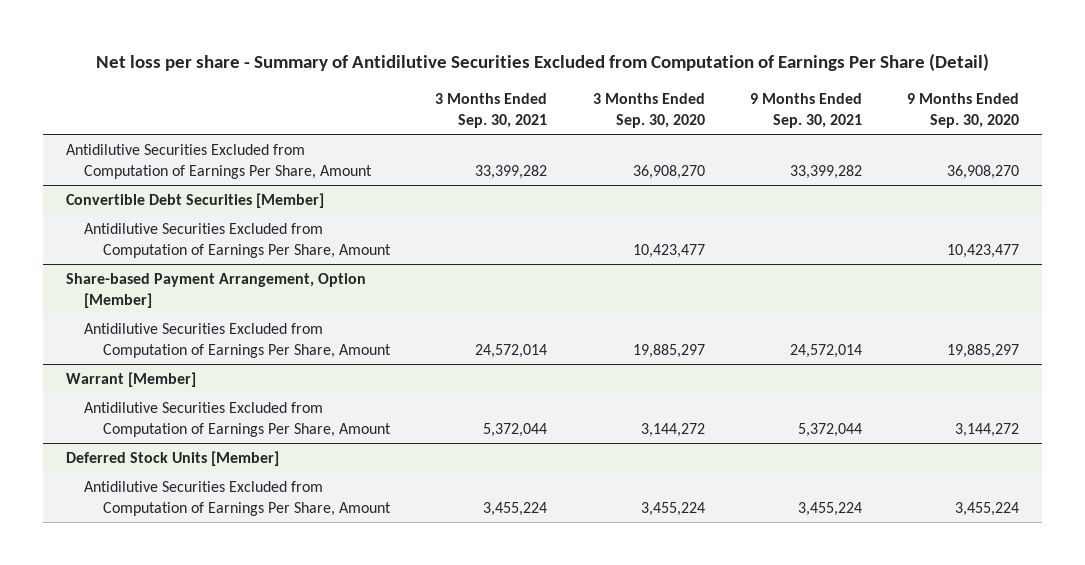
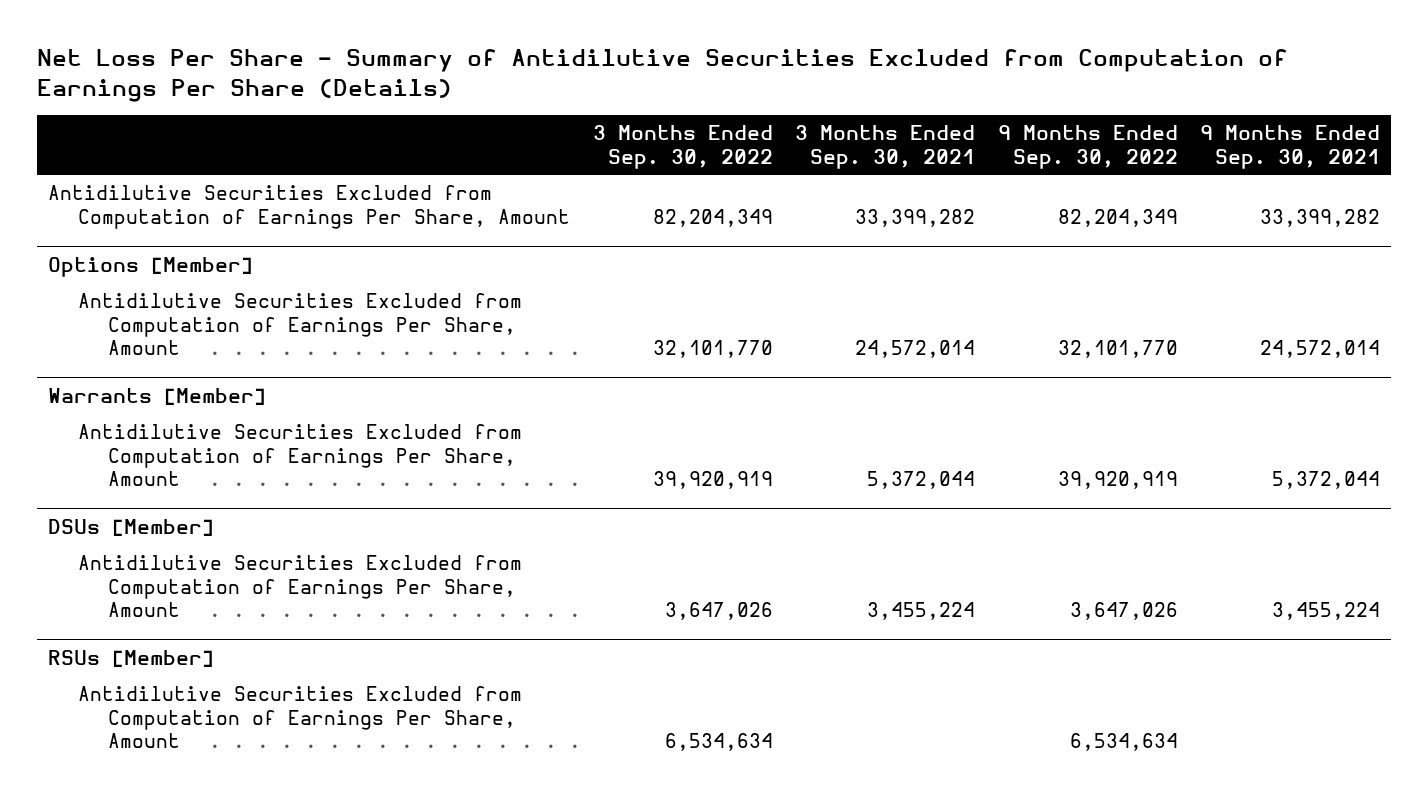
[95,53,989,72] Net loss per share - Summary of Antidilutive Securities Excluded from Computation of Earnings Per Share (Detail) -> [36,49,1288,102] Net Loss Per Share - Summary of Antidilutive Securities Excluded from Computation of Earnings Per Share (Details)
[592,93,705,128] 3 Months Ended Sep. 30, 2020 -> none
[907,93,1020,128] 9 Months Ended Sep. 30, 2020 -> none
none -> [592,125,773,169] 3 Months Ended Sep. 30, 2022
none -> [997,125,1178,169] 9 Months Ended Sep. 30, 2022
[66,192,325,208] Convertible Debt Securities [Member] -> none
[84,222,391,258] Antidilutive Securities Excluded from Computation of Earnings Per Share, Amount -> none
[66,272,367,308] Share-based Payment Arrangement, Option [Member] -> [48,257,254,278] Options [Member]
[66,371,197,387] Warrant [Member] -> [48,388,267,406] Warrants [Member]
[66,450,280,466] Deferred Stock Units [Member] -> [48,519,215,537] DSUs [Member]
none -> [48,650,215,668] RSUs [Member]
none -> [78,686,523,749] Antidilutive Securities Excluded from Computation of Earnings Per Share, Amount

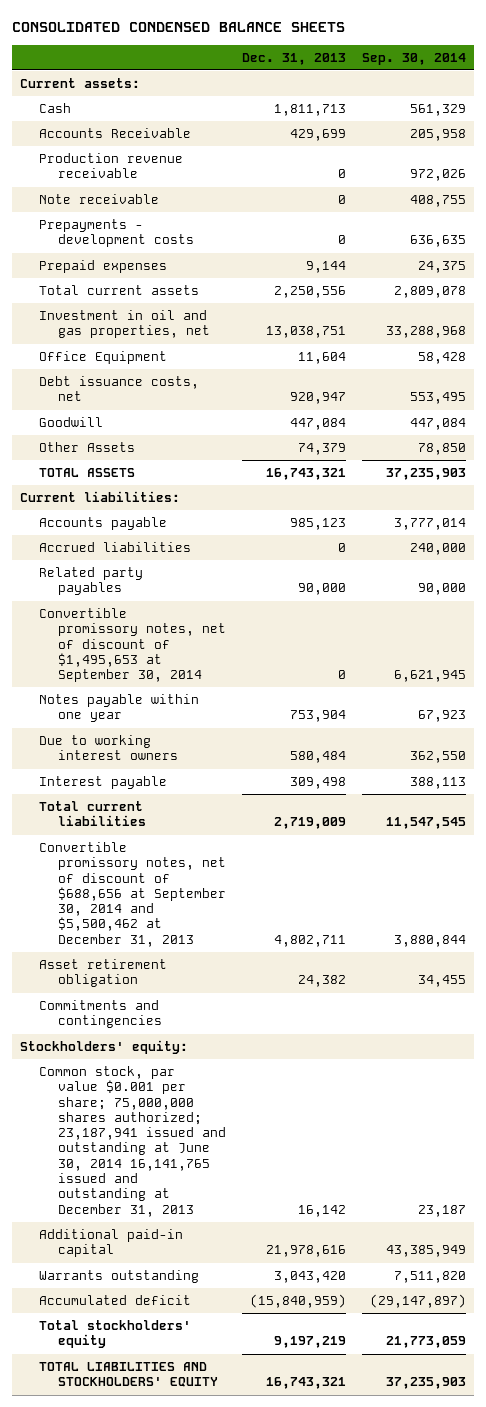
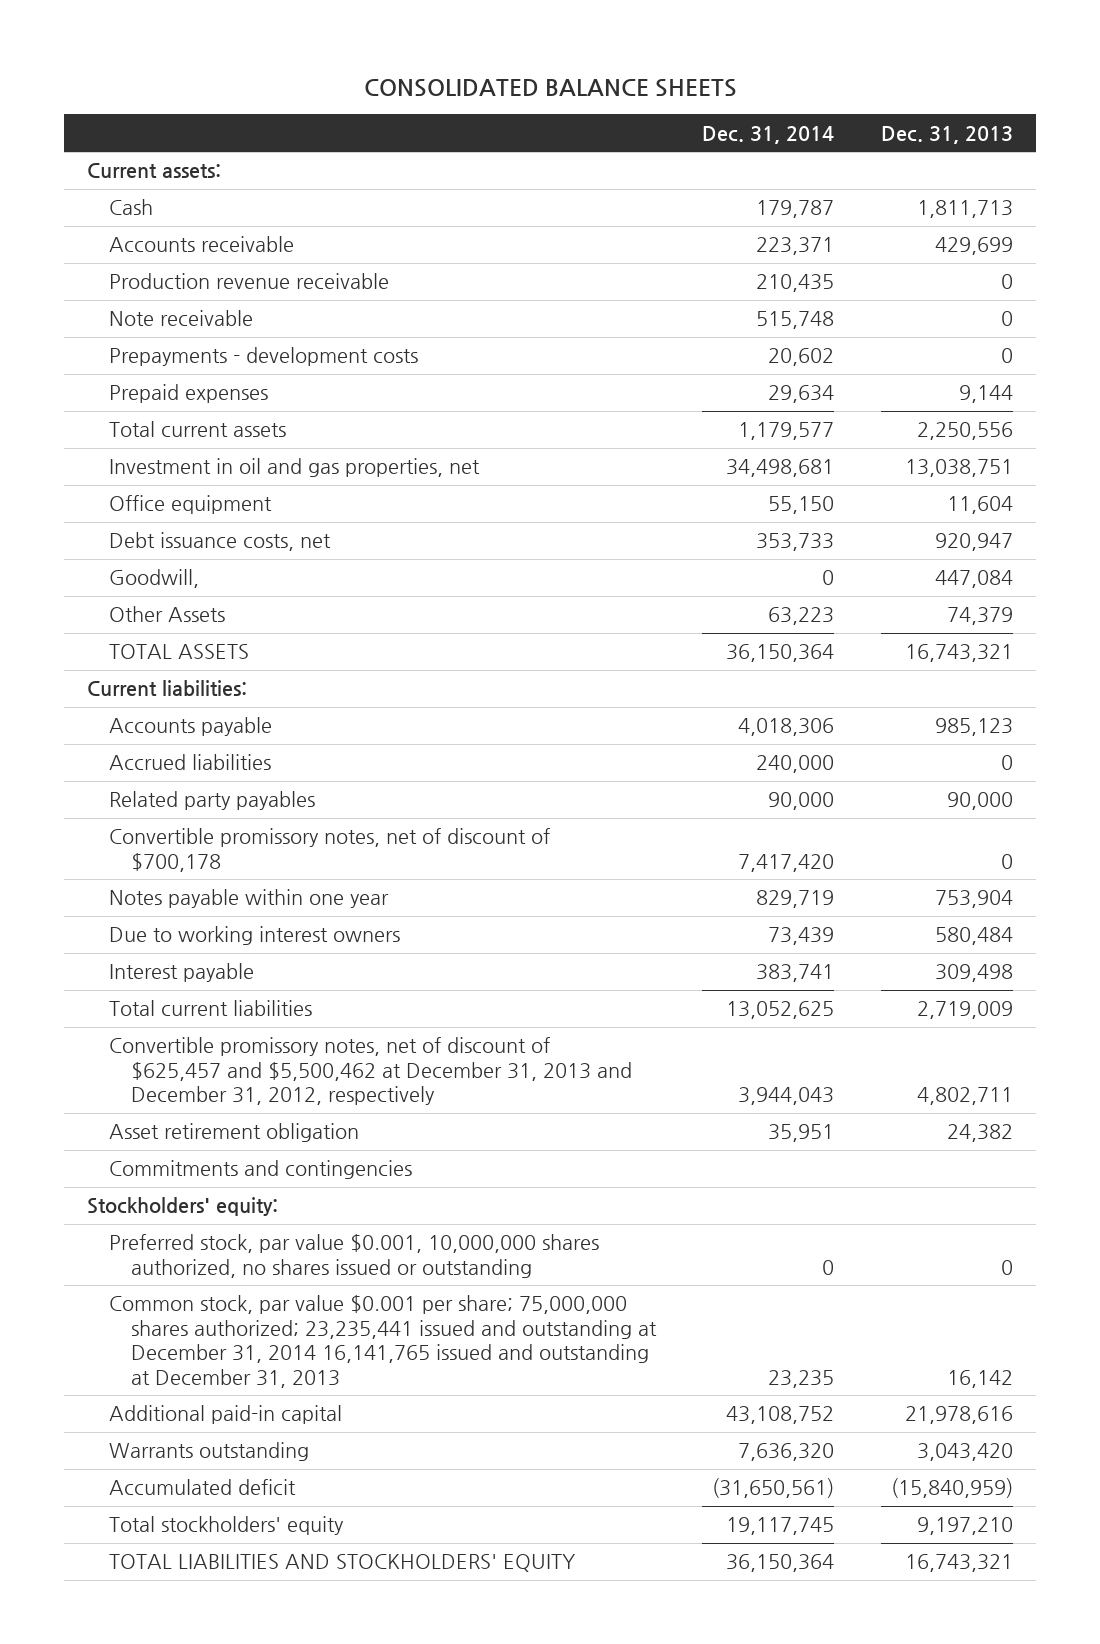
[12,21,346,32] CONSOLIDATED CONDENSED BALANCE SHEETS -> [363,78,737,97] CONSOLIDATED BALANCE SHEETS
[362,52,467,65] Sep. 30, 2014 -> none
none -> [702,125,835,144] Dec. 31, 2014
[39,128,192,139] Accounts Receivable -> [108,236,294,253] Accounts receivable
[39,351,168,365] Office Equipment -> [108,495,272,515] Office equipment
[39,417,104,428] Goodwill -> [108,569,199,589] Goodwill,
[39,608,227,683] Convertible promissory notes, net of discount of $1,495,653 at September 30, 2014 -> none
none -> [108,828,550,872] Convertible promissory notes, net of discount of $700,178
[39,842,227,947] Convertible promissory notes, net of discount of $688,656 at September 30, 2014 and $5,500,462 at December 31, 2013 -> [108,1037,632,1106] Convertible promissory notes, net of discount of $625,457 and $5,500,462 at December 31, 2013 and December 31, 2012, respectively
none -> [108,1234,599,1278] Preferred stock, par value $0.001, 10,000,000 shares authorized, no shares issued or outstanding
[39,1066,227,1217] Common stock, par value $0.001 per share; 75,000,000 shares authorized; 23,187,941 issued and outstanding at June 30, 2014 16,141,765 issued and outstanding at December 31, 2013 -> [108,1295,657,1388] Common stock, par value $0.001 per share; 75,000,000 shares authorized; 23,235,441 issued and outstanding at December 31, 2014 16,141,765 issued and outstanding at December 31, 2013
[274,1336,347,1349] 9,197,219 -> [916,1517,1013,1536] 9,197,210

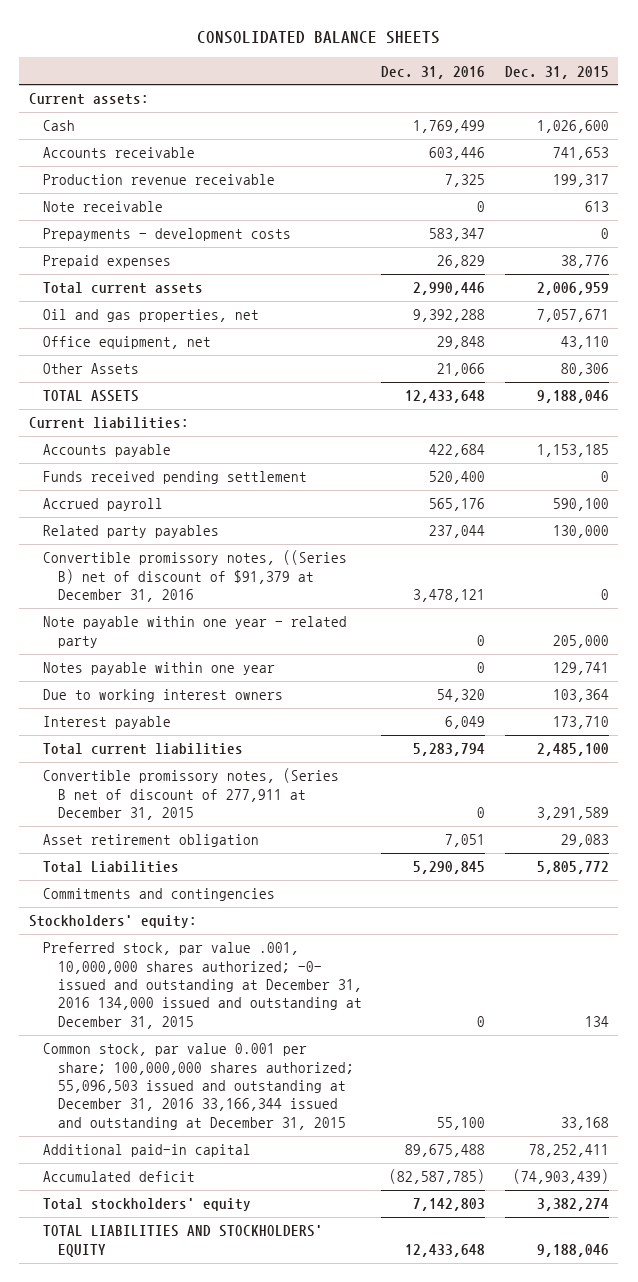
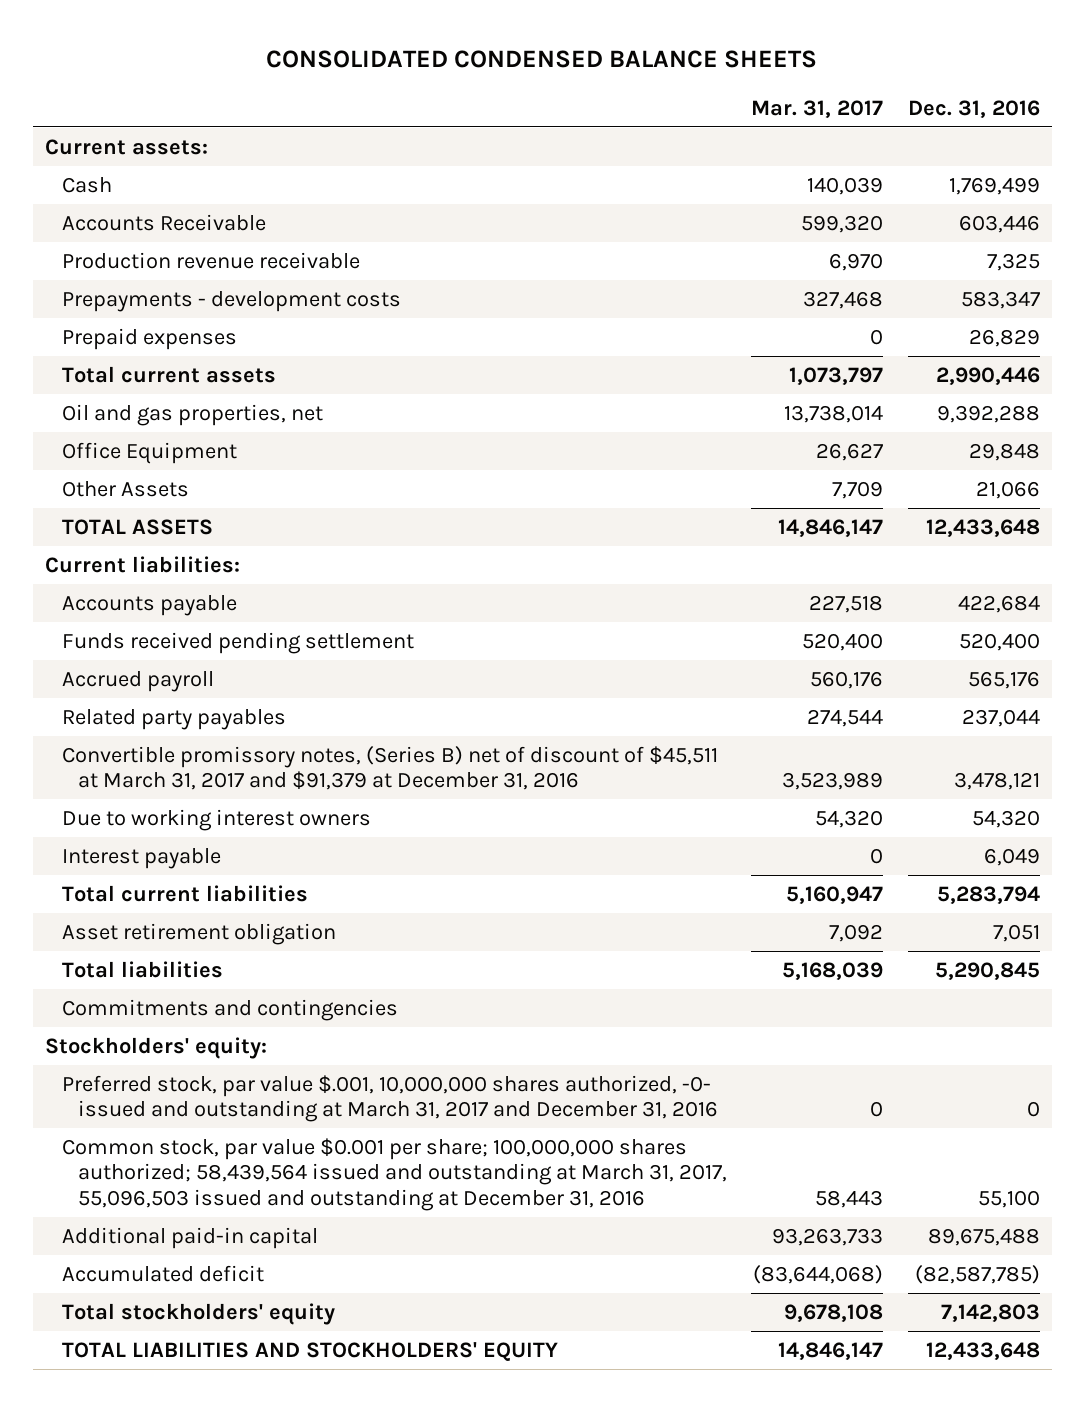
[196,31,440,45] CONSOLIDATED BALANCE SHEETS -> [266,49,818,68] CONSOLIDATED CONDENSED BALANCE SHEETS
[504,65,609,79] Dec. 31, 2015 -> none
none -> [751,99,884,118] Mar. 31, 2017
[43,147,196,159] Accounts receivable -> [61,213,266,231] Accounts Receivable
[43,201,164,213] Note receivable -> none
[43,336,212,350] Office equipment, net -> [61,441,237,464] Office Equipment
[43,616,348,648] Note payable within one year - related party -> none
[43,662,276,676] Notes payable within one year -> none
[43,550,348,603] Convertible promissory notes, ((Series B) net of discount of $91,379 at December 31, 2016 -> [61,745,718,791] Convertible promissory notes, (Series B) net of discount of $45,511 at March 31, 2017 and $91,379 at December 31, 2016
[43,768,340,821] Convertible promissory notes, (Series B net of discount of 277,911 at December 31, 2015 -> none
[43,861,180,874] Total Liabilities -> [61,960,223,978] Total liabilities
[43,942,362,1029] Preferred stock, par value .001, 10,000,000 shares authorized; -0- issued and outstanding at December 31, 2016 134,000 issued and outstanding at December 31, 2015 -> [61,1074,719,1123] Preferred stock, par value $.001, 10,000,000 shares authorized, -0- issued and outstanding at March 31, 2017 and December 31, 2016
[43,1043,354,1130] Common stock, par value 0.001 per share; 100,000,000 shares authorized; 55,096,503 issued and outstanding at December 31, 2016 33,166,344 issued and outstanding at December 31, 2015 -> [61,1137,728,1212] Common stock, par value $0.001 per share; 100,000,000 shares authorized; 58,439,564 issued and outstanding at March 31, 2017, 55,096,503 issued and outstanding at December 31, 2016

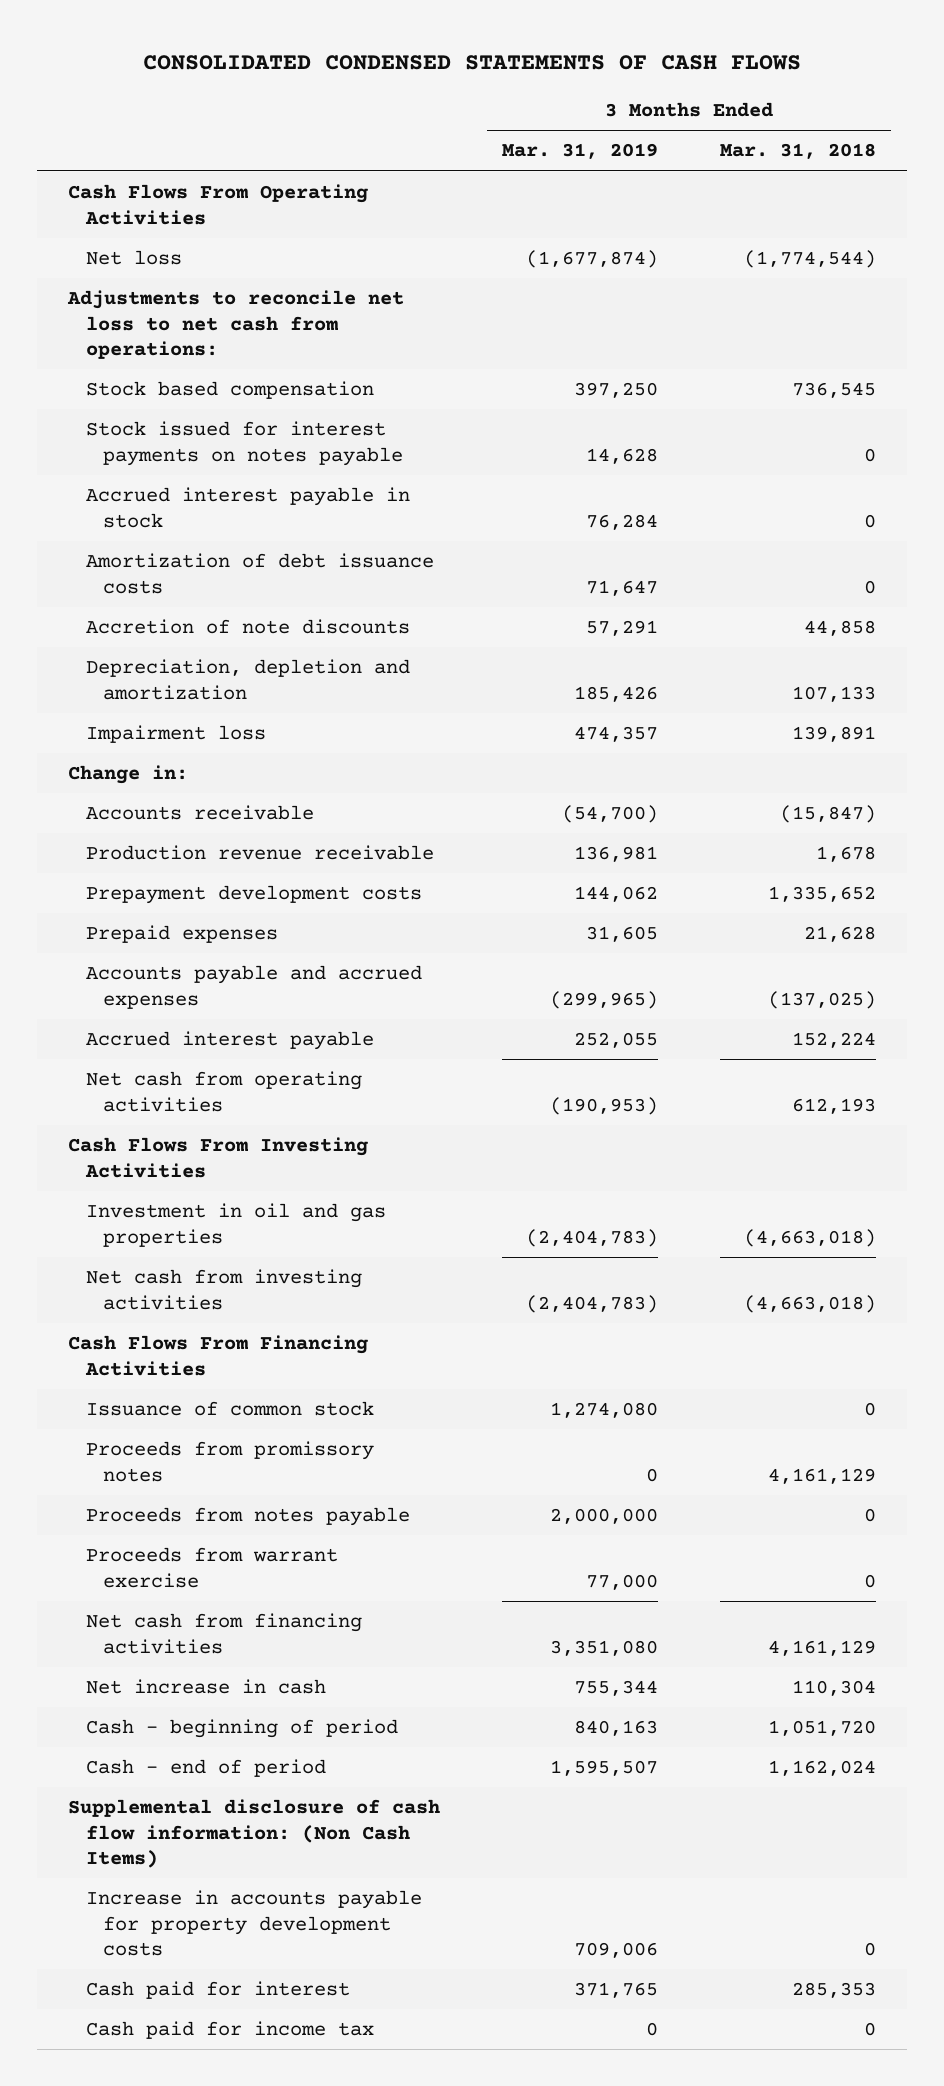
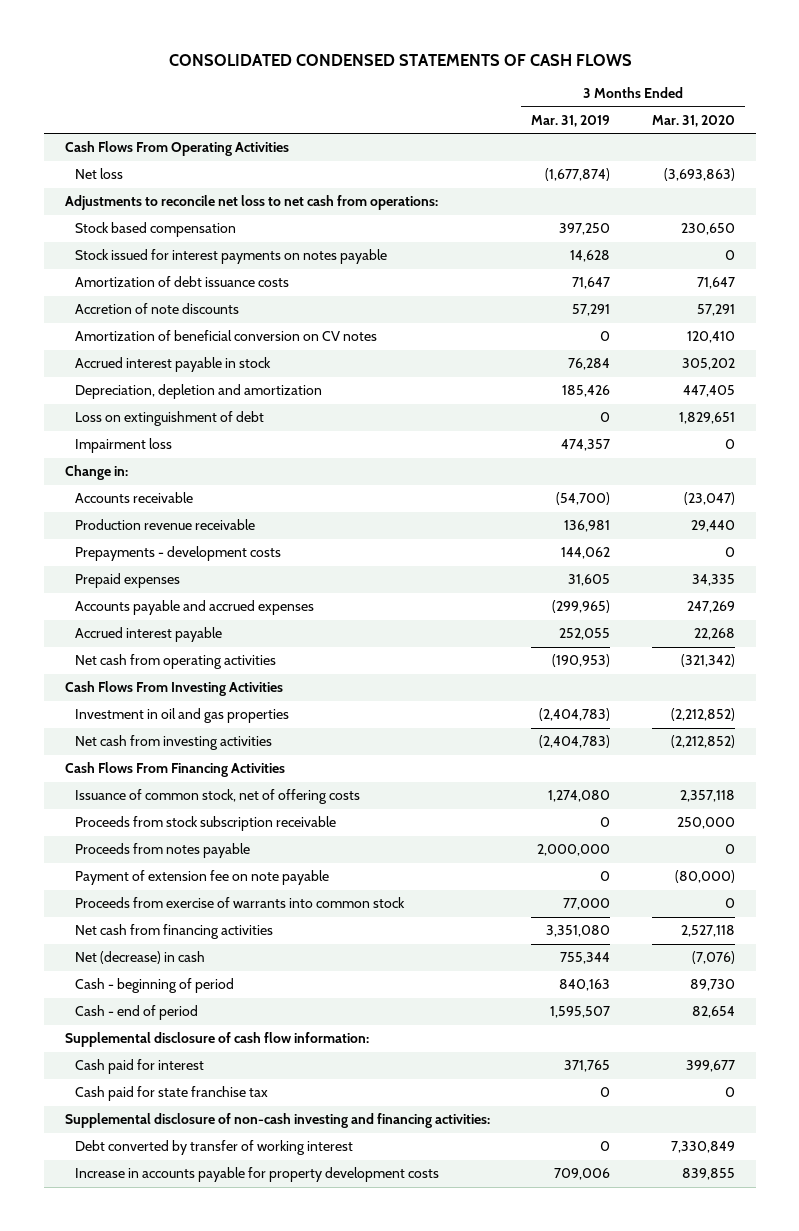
[719,143,876,160] Mar. 31, 2018 -> none
none -> [651,115,735,128] Mar. 31, 2020
none -> [74,330,377,342] Amortization of beneficial conversion on CV notes
[85,487,410,528] Accrued interest payable in stock -> [74,357,271,373] Accrued interest payable in stock
none -> [74,411,264,427] Loss on extinguishment of debt
[85,885,422,905] Prepayment development costs -> [74,546,281,562] Prepayments - development costs
[85,1441,374,1482] Proceeds from promissory notes -> none
[85,1401,374,1417] Issuance of common stock -> [74,789,360,805] Issuance of common stock, net of offering costs
none -> [74,816,336,832] Proceeds from stock subscription receivable
none -> [74,870,329,886] Payment of extension fee on note payable
[85,1547,338,1588] Proceeds from warrant exercise -> [74,897,405,909] Proceeds from exercise of warrants into common stock
[85,1679,326,1695] Net increase in cash -> [74,951,205,965] Net (decrease) in cash
[68,1799,441,1869] Supplemental disclosure of cash flow information: (Non Cash Items) -> [64,1032,369,1048] Supplemental disclosure of cash flow information:
[85,2021,374,2040] Cash paid for income tax -> [74,1086,268,1102] Cash paid for state franchise tax
none -> [64,1113,490,1129] Supplemental disclosure of non-cash investing and financing activities:
none -> [74,1140,353,1156] Debt converted by transfer of working interest
[85,1890,422,1957] Increase in accounts payable for property development costs -> [74,1167,439,1183] Increase in accounts payable for property development costs

